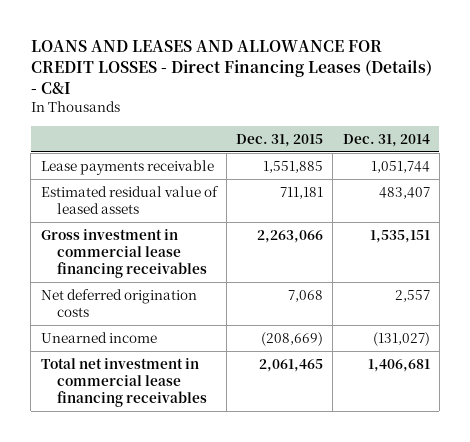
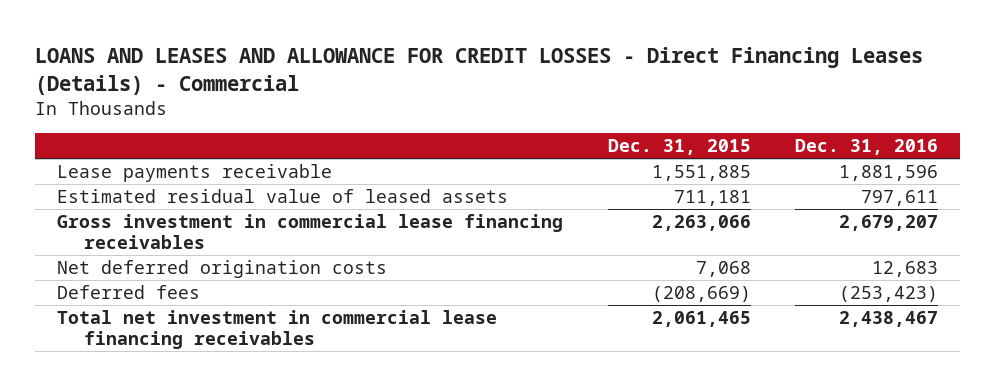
[30,39,432,95] LOANS AND LEASES AND ALLOWANCE FOR CREDIT LOSSES - Direct Financing Leases (Details) - C&I -> [35,46,924,95] LOANS AND LEASES AND ALLOWANCE FOR CREDIT LOSSES - Direct Financing Leases (Details) - Commercial
[342,133,430,147] Dec. 31, 2014 -> none
none -> [795,139,939,156] Dec. 31, 2016
[40,331,157,343] Unearned income -> [57,285,201,300] Deferred fees

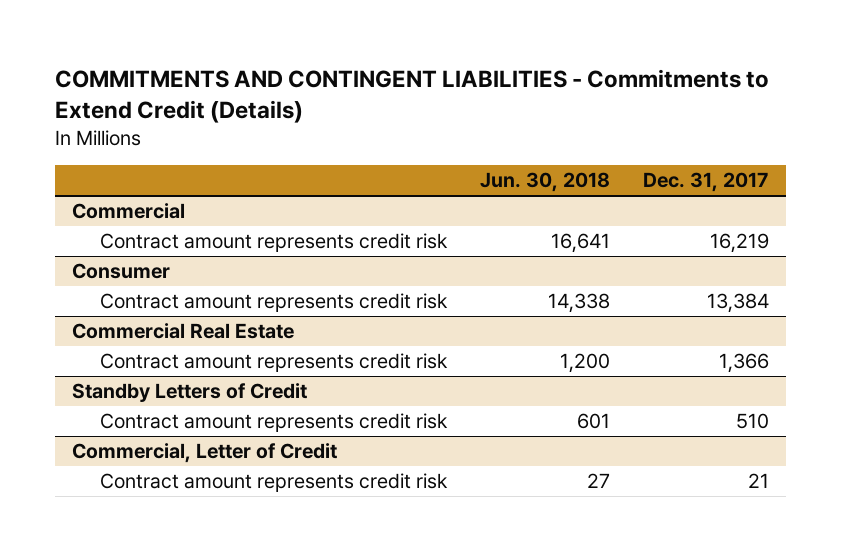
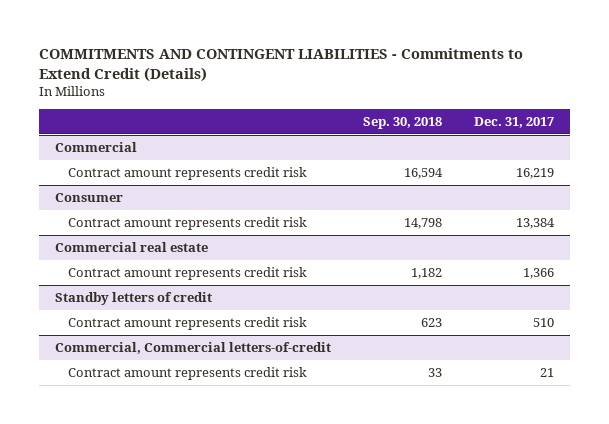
[479,172,610,193] Jun. 30, 2018 -> none
none -> [362,116,442,129] Sep. 30, 2018
[72,323,295,340] Commercial Real Estate -> [54,242,208,253] Commercial real estate
[72,383,308,403] Standby Letters of Credit -> [54,292,212,306] Standby letters of credit
[72,443,338,464] Commercial, Letter of Credit -> [54,342,331,355] Commercial, Commercial letters-of-credit

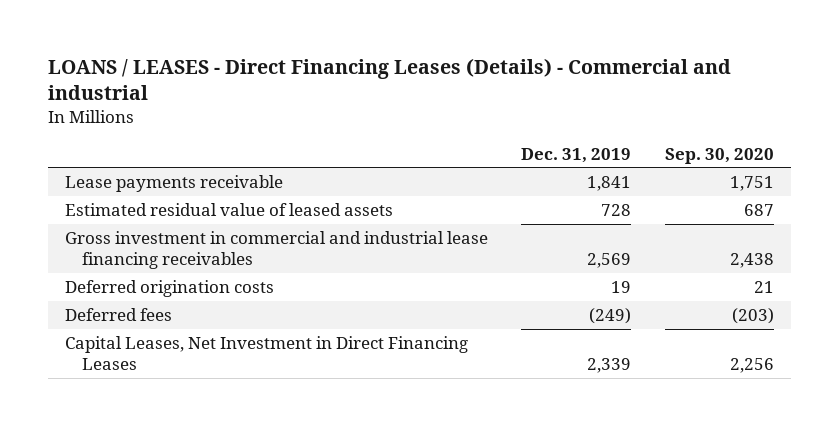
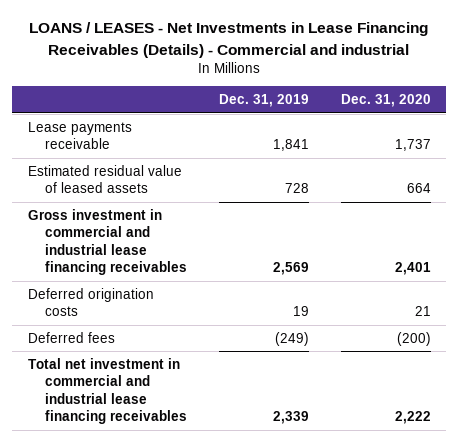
[48,58,732,101] LOANS / LEASES - Direct Financing Leases (Details) - Commercial and industrial -> [29,22,429,58] LOANS / LEASES - Net Investments in Lease Financing Receivables (Details) - Commercial and industrial
[664,147,774,164] Sep. 30, 2020 -> none
none -> [340,94,431,108] Dec. 31, 2020
[64,335,468,371] Capital Leases, Net Investment in Direct Financing Leases -> [28,357,188,425] Total net investment in commercial and industrial lease financing receivables

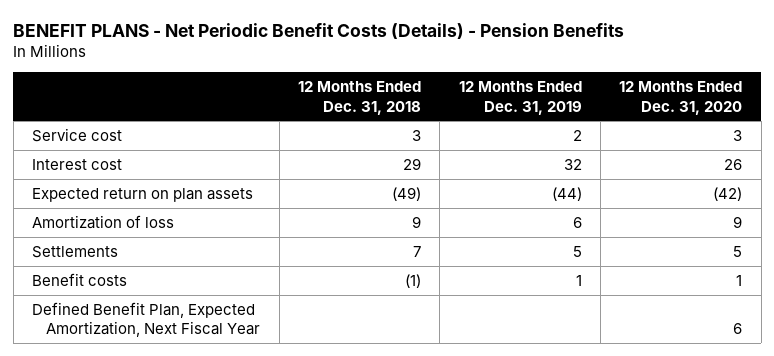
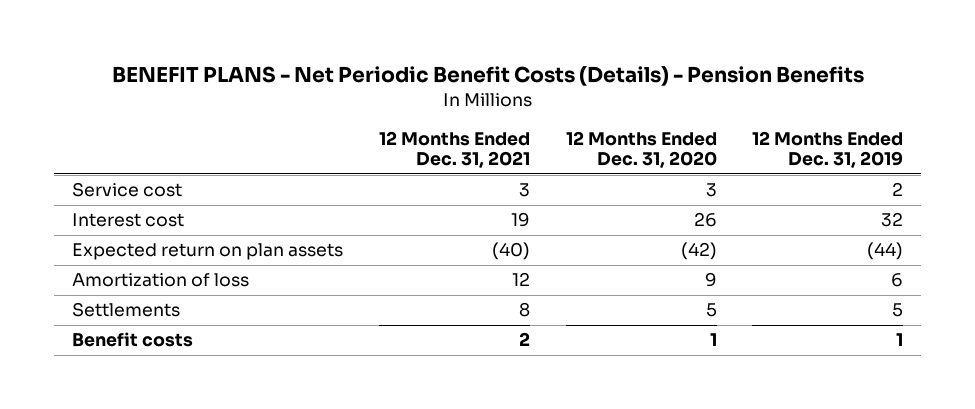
[298,81,422,115] 12 Months Ended Dec. 31, 2018 -> none
none -> [378,130,530,169] 12 Months Ended Dec. 31, 2021
[31,301,261,338] Defined Benefit Plan, Expected Amortization, Next Fiscal Year -> none

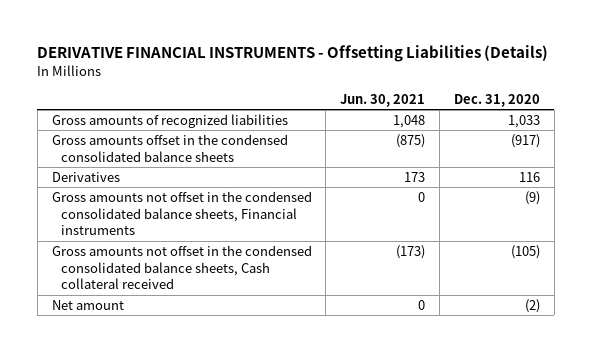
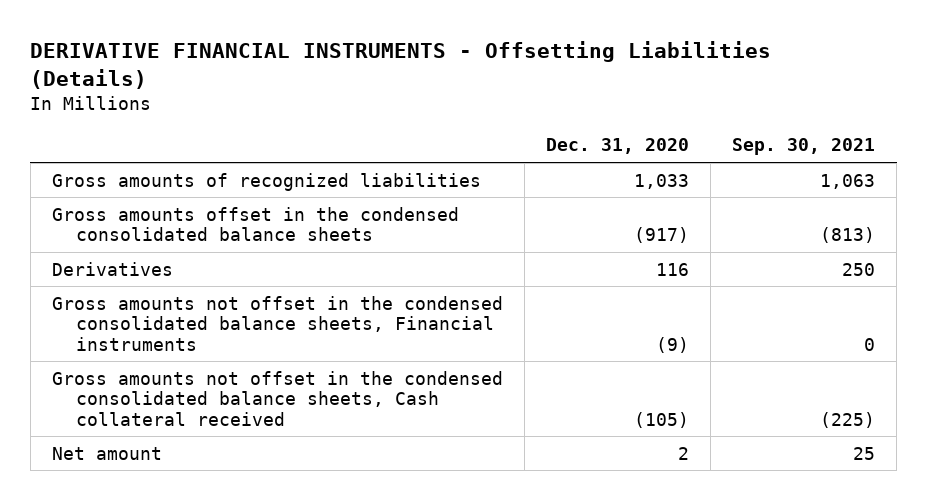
[340,94,426,108] Jun. 30, 2021 -> none
none -> [732,138,876,156] Sep. 30, 2021
[524,299,540,314] (2) -> [678,446,690,460] 2

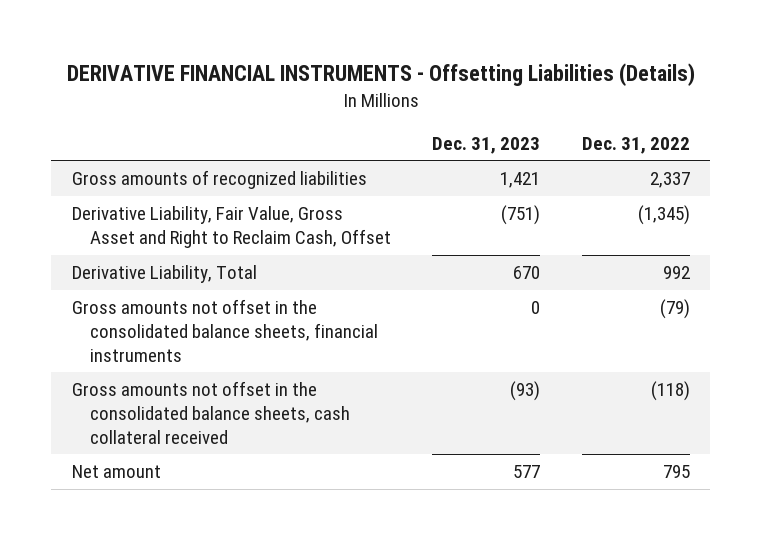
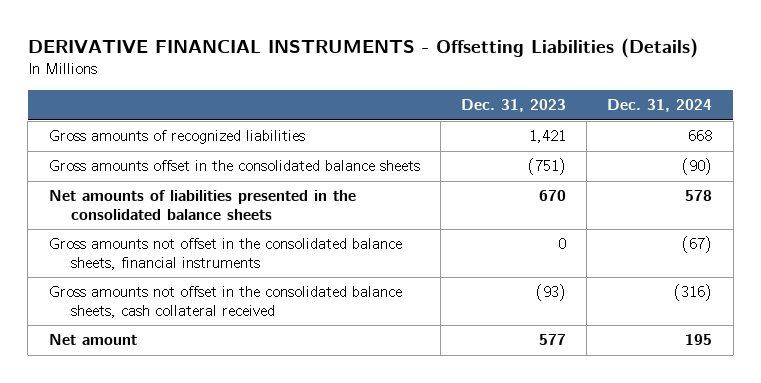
[581,136,690,154] Dec. 31, 2022 -> none
none -> [607,99,713,113] Dec. 31, 2024
[72,206,391,248] Derivative Liability, Fair Value, Gross Asset and Right to Reclaim Cash, Offset -> [48,160,420,172] Gross amounts offset in the consolidated balance sheets
[72,265,258,284] Derivative Liability, Total -> [48,190,356,220] Net amounts of liabilities presented in the consolidated balance sheets

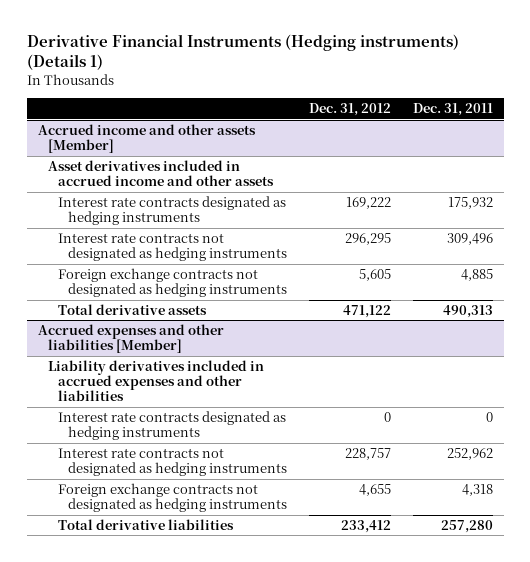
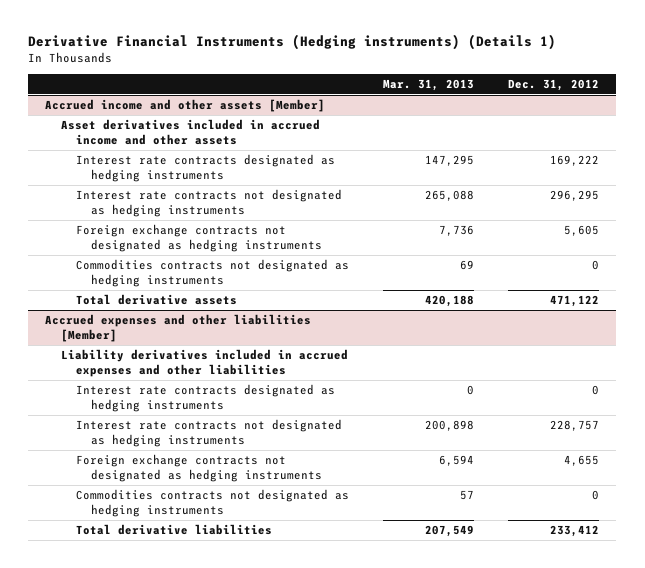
[412,103,493,117] Dec. 31, 2011 -> none
none -> [382,78,474,91] Mar. 31, 2013
none -> [75,258,349,287] Commodities contracts not designated as hedging instruments
none -> [75,488,349,517] Commodities contracts not designated as hedging instruments

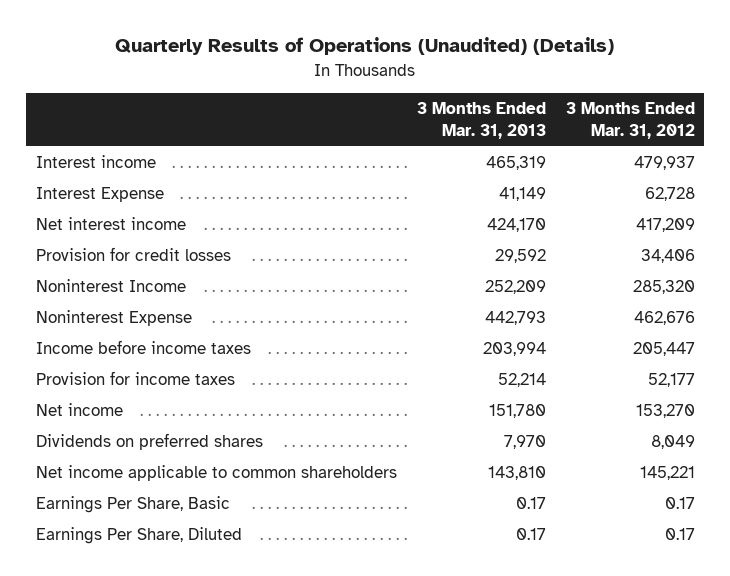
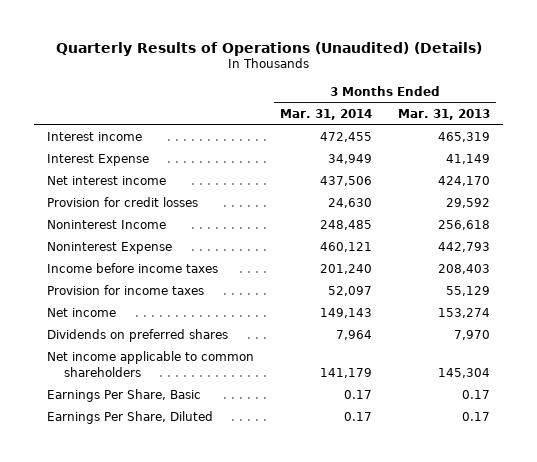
[565,102,695,140] 3 Months Ended Mar. 31, 2012 -> none
none -> [280,108,373,120] Mar. 31, 2014
[484,280,546,295] 252,209 -> [437,220,490,231] 256,618
[482,342,546,357] 203,994 -> [437,264,490,275] 208,403
[497,373,546,388] 52,214 -> [445,286,490,297] 55,129
[488,404,546,419] 151,780 -> [437,308,490,319] 153,274
[487,466,546,481] 143,810 -> [437,367,490,378] 145,304

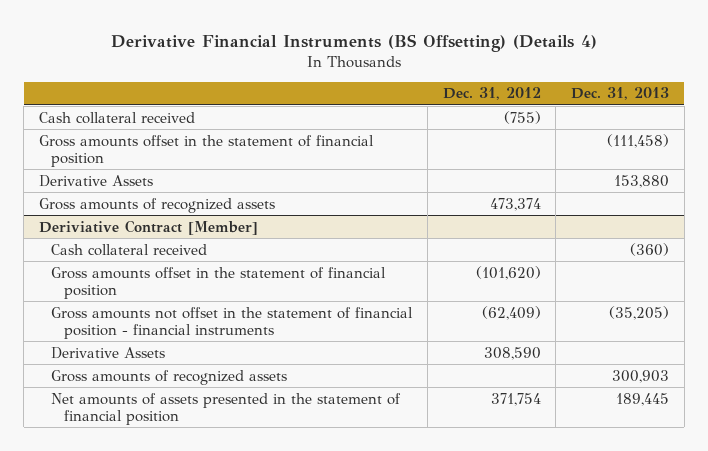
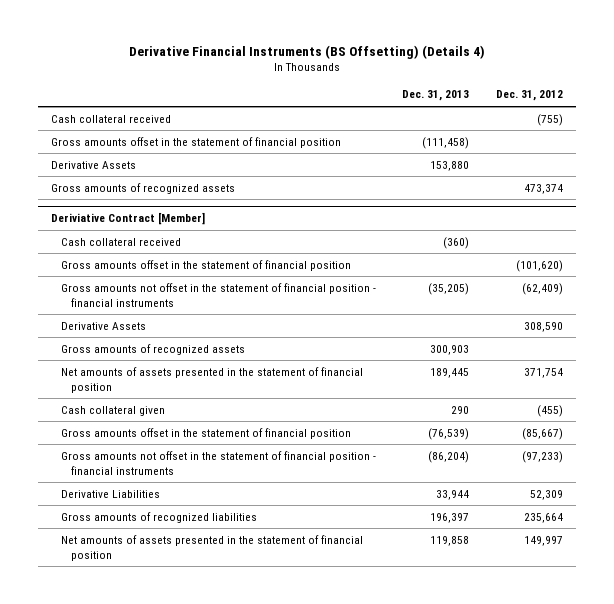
none -> [60,405,165,416] Cash collateral given
none -> [60,427,351,439] Gross amounts offset in the statement of financial position
none -> [60,450,376,475] Gross amounts not offset in the statement of financial position - financial instruments
none -> [60,489,160,498] Derivative Liabilities
none -> [60,511,257,523] Gross amounts of recognized liabilities
none -> [60,534,363,561] Net amounts of assets presented in the statement of financial position

